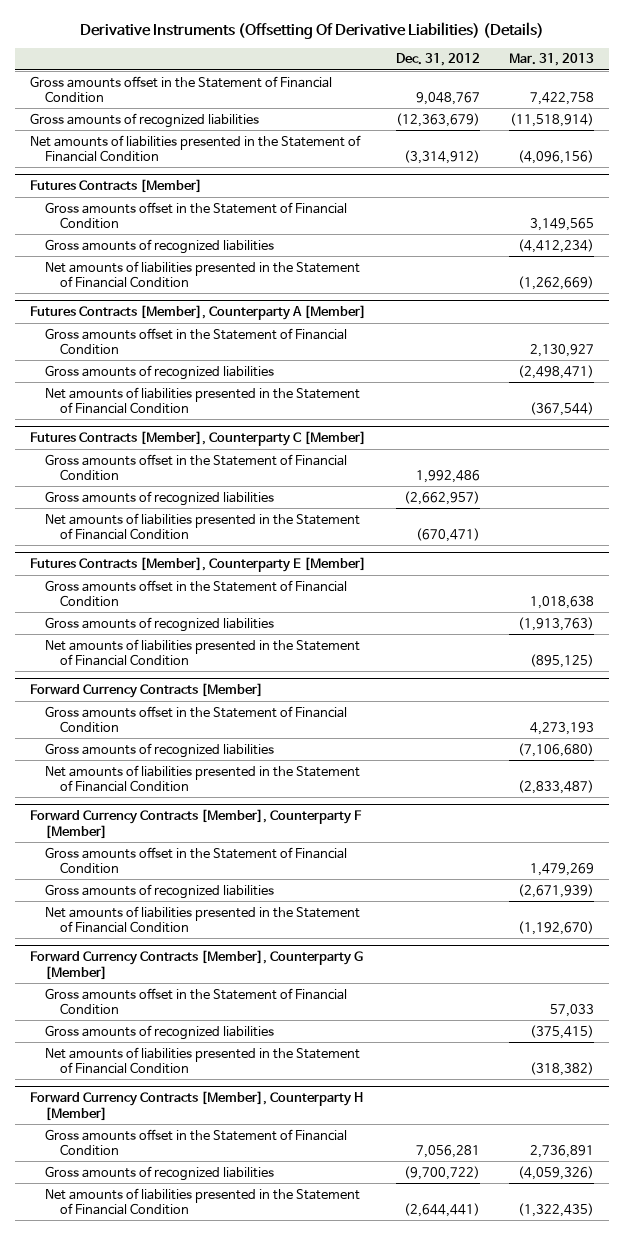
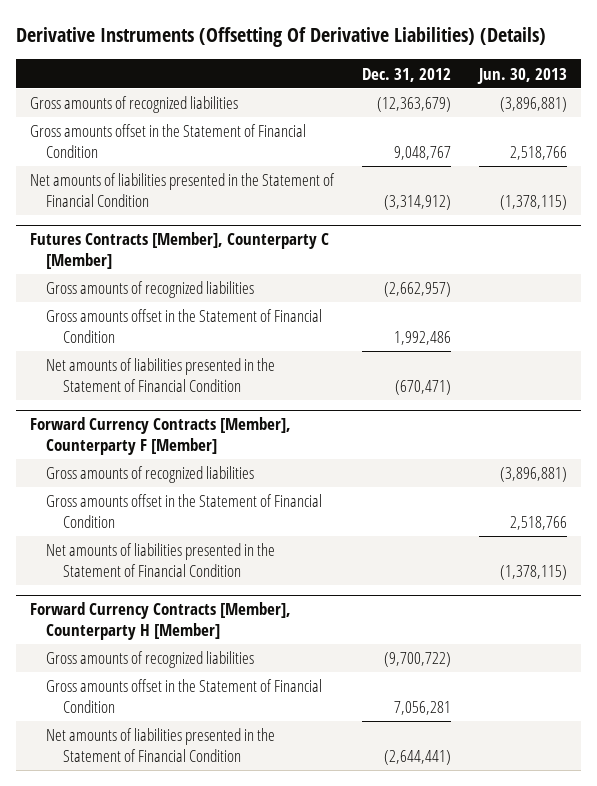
[509,53,595,67] Mar. 31, 2013 -> none
none -> [477,67,568,84] Jun. 30, 2013
[29,75,332,104] Gross amounts offset in the Statement of Financial Condition -> [29,124,306,158] Gross amounts offset in the Statement of Financial Condition
[29,179,202,194] Futures Contracts [Member] -> none
[45,201,348,230] Gross amounts offset in the Statement of Financial Condition -> none
[45,238,275,254] Gross amounts of recognized liabilities -> none
[45,260,361,289] Net amounts of liabilities presented in the Statement of Financial Condition -> none
[29,305,366,321] Futures Contracts [Member], Counterparty A [Member] -> none
[45,327,348,356] Gross amounts offset in the Statement of Financial Condition -> none
[45,364,275,380] Gross amounts of recognized liabilities -> none
[45,386,361,415] Net amounts of liabilities presented in the Statement of Financial Condition -> none
[45,453,348,482] Gross amounts offset in the Statement of Financial Condition -> [46,309,323,343] Gross amounts offset in the Statement of Financial Condition
[29,557,366,573] Futures Contracts [Member], Counterparty E [Member] -> none
[45,579,348,608] Gross amounts offset in the Statement of Financial Condition -> none
[45,616,275,632] Gross amounts of recognized liabilities -> none
[45,638,361,667] Net amounts of liabilities presented in the Statement of Financial Condition -> none
[29,683,263,699] Forward Currency Contracts [Member] -> none
[45,705,348,734] Gross amounts offset in the Statement of Financial Condition -> none
[45,742,275,758] Gross amounts of recognized liabilities -> none
[45,764,361,793] Net amounts of liabilities presented in the Statement of Financial Condition -> none
[45,846,348,875] Gross amounts offset in the Statement of Financial Condition -> [46,494,323,528] Gross amounts offset in the Statement of Financial Condition
[29,950,363,980] Forward Currency Contracts [Member], Counterparty G [Member] -> none
[45,987,348,1016] Gross amounts offset in the Statement of Financial Condition -> none
[45,1024,275,1040] Gross amounts of recognized liabilities -> none
[45,1046,361,1075] Net amounts of liabilities presented in the Statement of Financial Condition -> none
[45,1128,348,1157] Gross amounts offset in the Statement of Financial Condition -> [46,679,323,713] Gross amounts offset in the Statement of Financial Condition

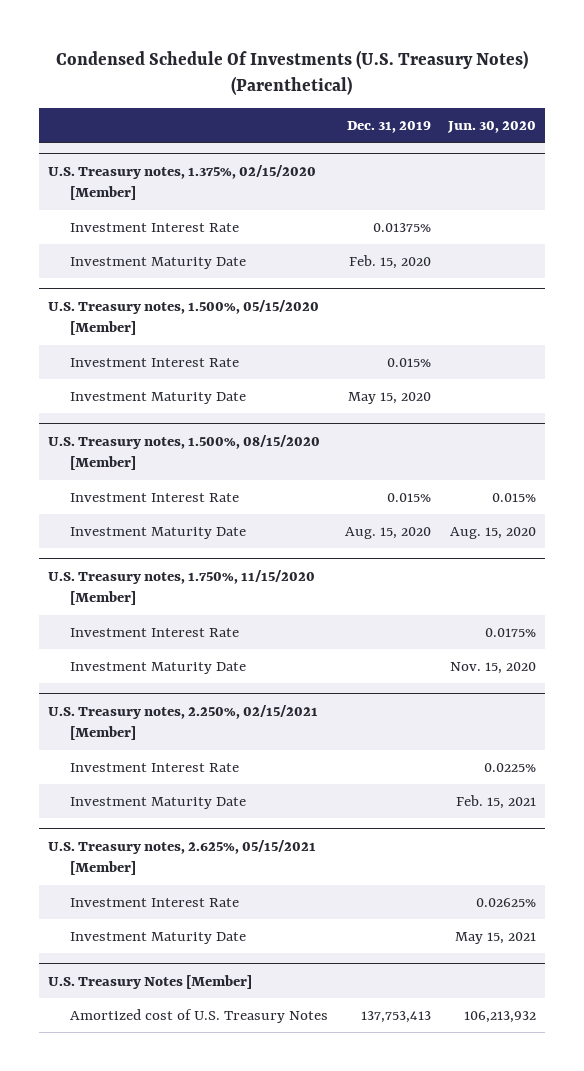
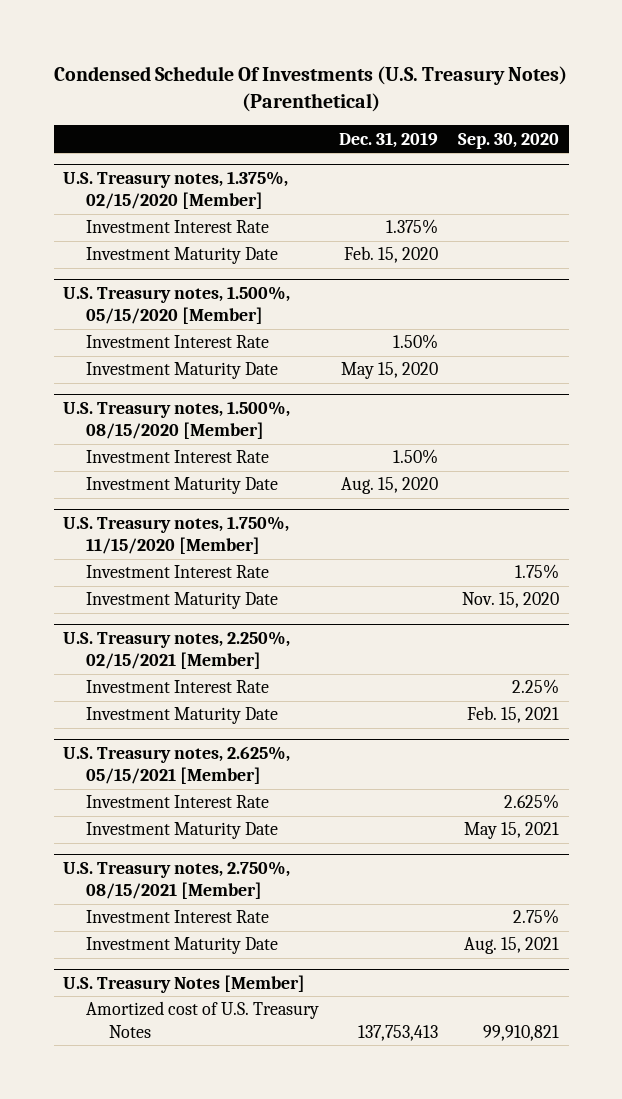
[447,120,537,133] Jun. 30, 2020 -> none
none -> [457,132,559,149] Sep. 30, 2020
[372,222,431,232] 0.01375% -> [385,219,438,235] 1.375%
[386,357,431,367] 0.015% -> [392,334,438,350] 1.50%
[386,492,431,502] 0.015% -> [392,449,438,465] 1.50%
none -> [63,860,291,900] U.S. Treasury notes, 2.750%, 08/15/2021 [Member]
none -> [86,910,270,924] Investment Interest Rate
none -> [86,937,279,955] Investment Maturity Date

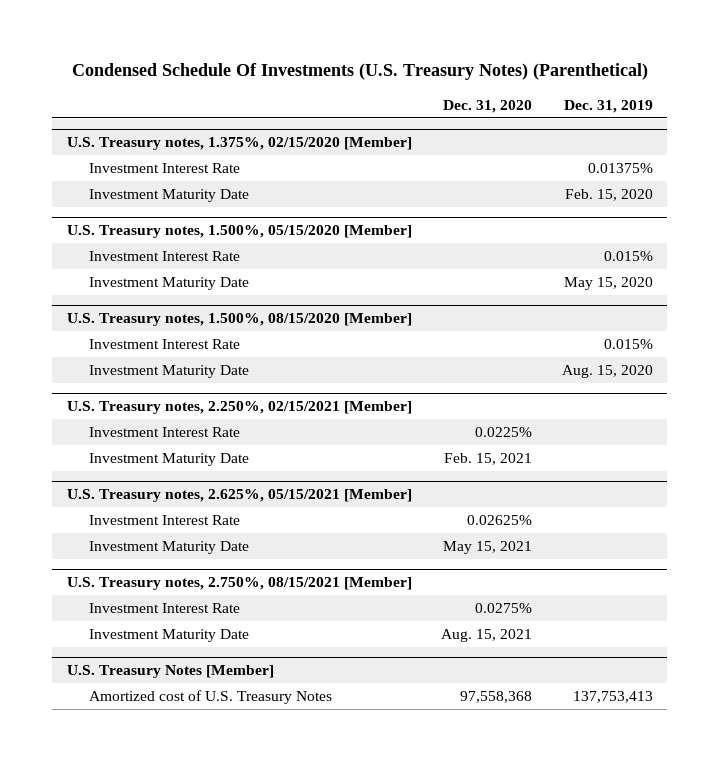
[457,132,559,149] Sep. 30, 2020 -> none
none -> [443,99,533,113] Dec. 31, 2020
[385,219,438,235] 1.375% -> [587,162,653,173] 0.01375%
[392,334,438,350] 1.50% -> [603,250,653,261] 0.015%
[392,449,438,465] 1.50% -> [603,338,653,349] 0.015%
[63,515,290,555] U.S. Treasury notes, 1.750%, 11/15/2020 [Member] -> none
[86,565,270,579] Investment Interest Rate -> none
[86,592,279,610] Investment Maturity Date -> none

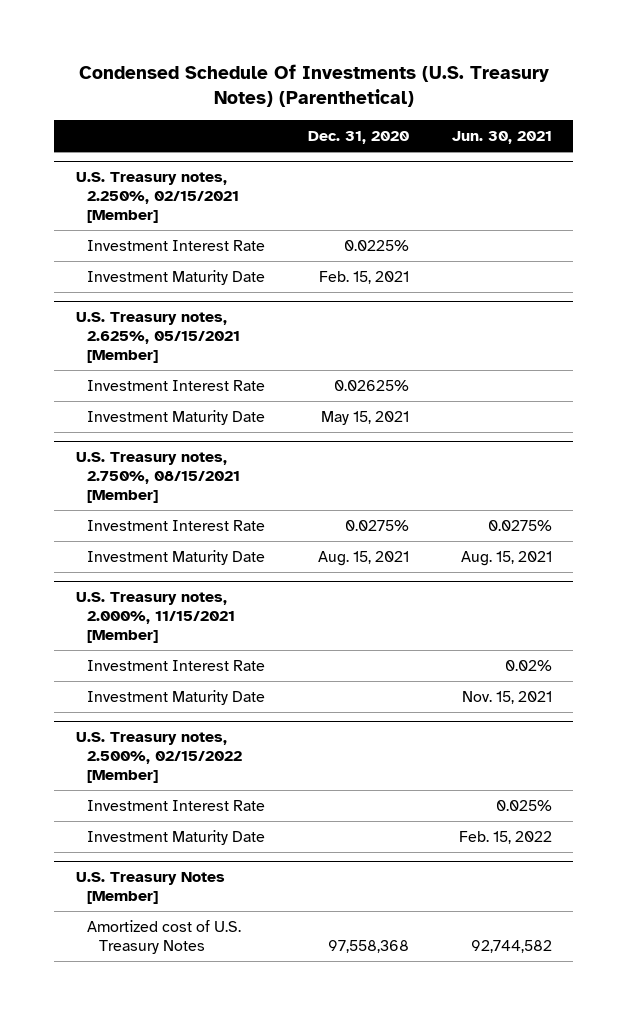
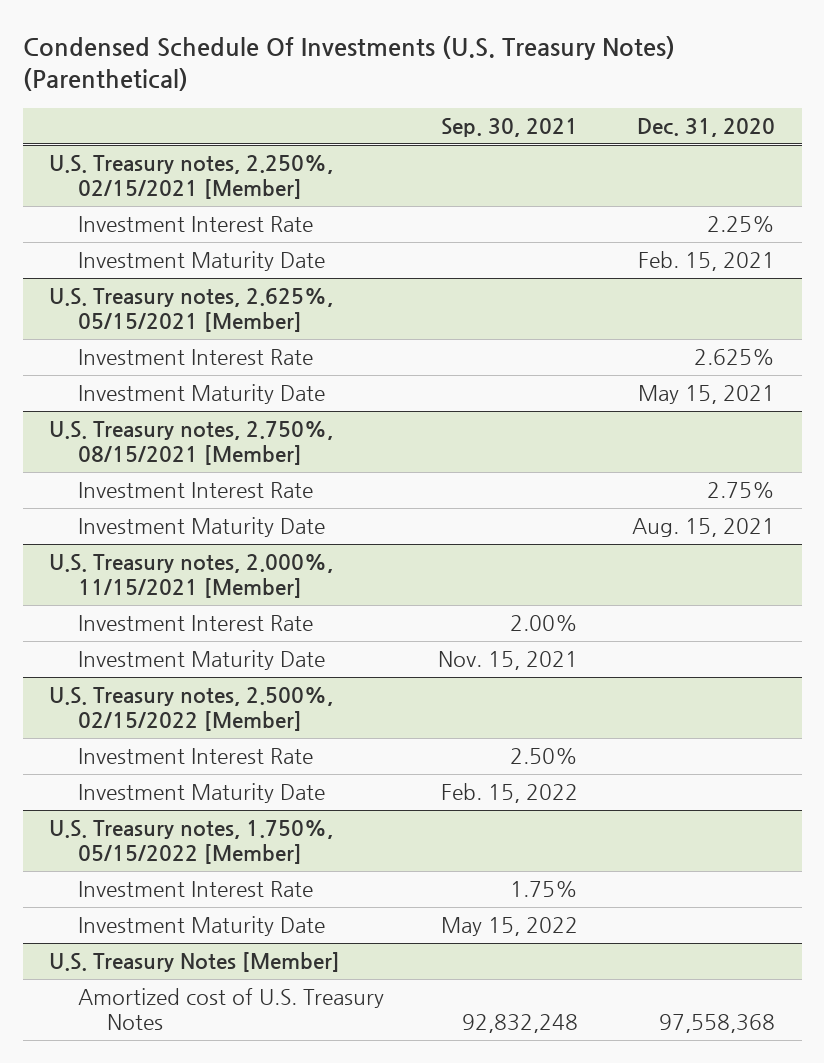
[452,131,553,145] Jun. 30, 2021 -> none
none -> [441,118,579,138] Sep. 30, 2021
[344,239,410,251] 0.0225% -> [706,216,775,233] 2.25%
[334,379,410,391] 0.02625% -> [693,349,775,366] 2.625%
[345,519,410,531] 0.0275% -> [706,482,775,499] 2.75%
none -> [49,820,334,864] U.S. Treasury notes, 1.750%, 05/15/2022 [Member]
none -> [78,881,314,898] Investment Interest Rate
none -> [78,916,326,937] Investment Maturity Date

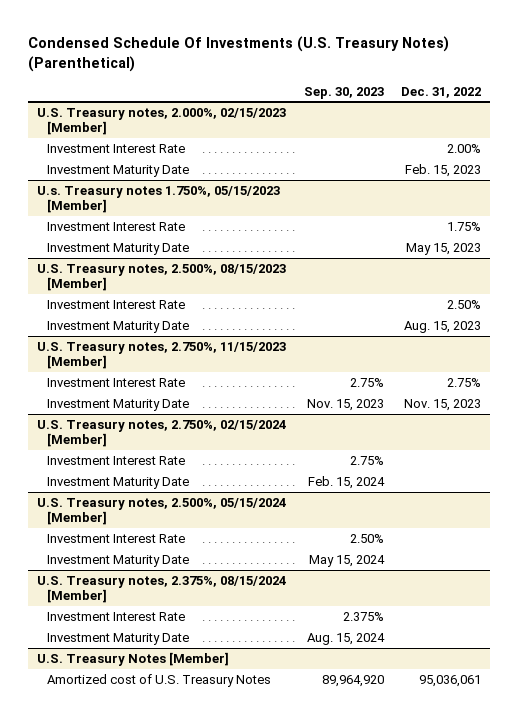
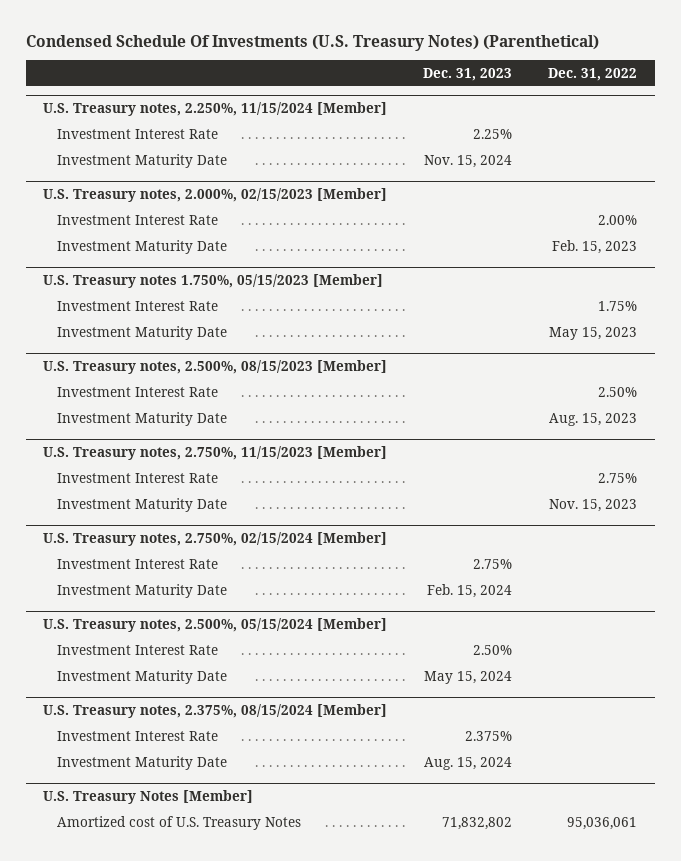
[303,86,384,99] Sep. 30, 2023 -> none
none -> [423,67,513,81] Dec. 31, 2023
none -> [43,102,388,117] U.S. Treasury notes, 2.250%, 11/15/2024 [Member]
none -> [56,128,218,139] Investment Interest Rate
none -> [56,153,227,168] Investment Maturity Date
[37,185,281,213] U.s. Treasury notes 1.750%, 05/15/2023 [Member] -> [43,274,384,289] U.S. Treasury notes 1.750%, 05/15/2023 [Member]

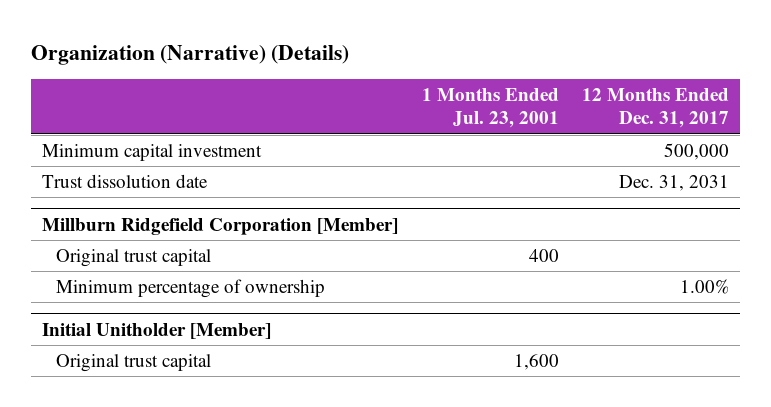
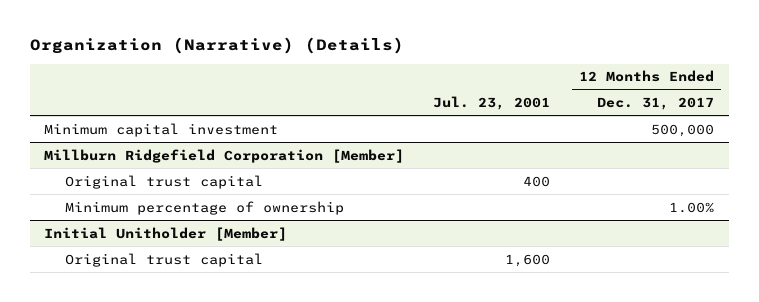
[421,87,559,129] 1 Months Ended Jul. 23, 2001 -> none
none -> [433,95,551,110] Jul. 23, 2001
[42,173,209,188] Trust dissolution date -> none

